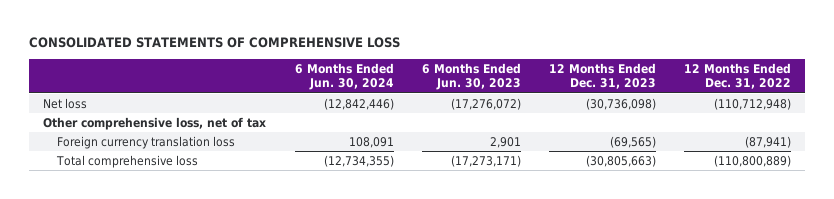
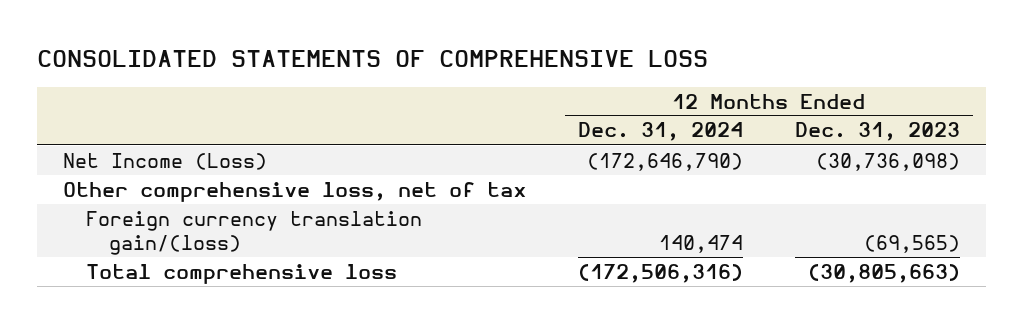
[294,62,394,91] 6 Months Ended Jun. 30, 2024 -> none
[421,62,521,91] 6 Months Ended Jun. 30, 2023 -> none
[683,62,791,90] 12 Months Ended Dec. 31, 2022 -> none
none -> [577,122,743,142] Dec. 31, 2024
[43,97,88,109] Net loss -> [63,152,268,170] Net Income (Loss)
[56,135,235,149] Foreign currency translation loss -> [85,210,422,255] Foreign currency translation gain/(loss)

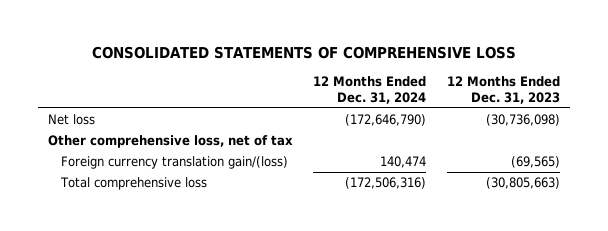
[63,152,268,170] Net Income (Loss) -> [48,114,96,126] Net loss

